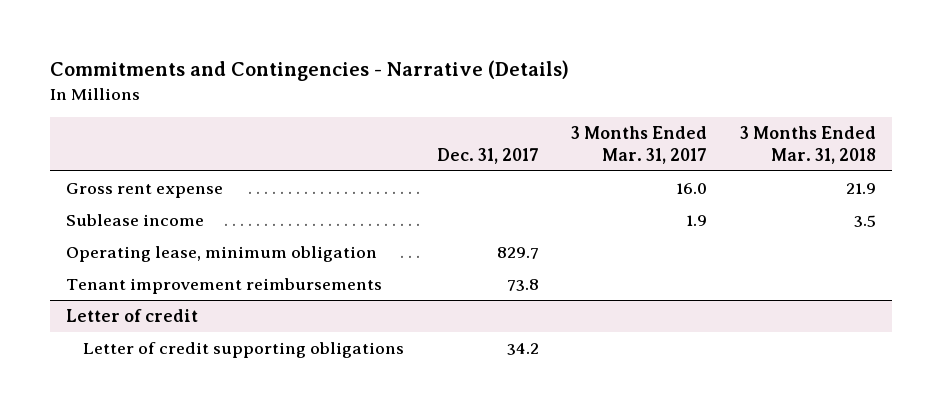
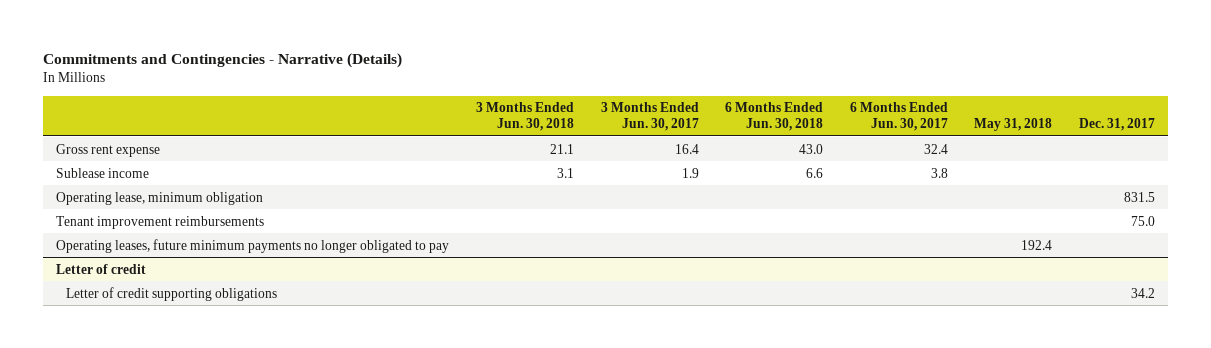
[571,126,708,164] 3 Months Ended Mar. 31, 2017 -> none
[739,126,876,164] 3 Months Ended Mar. 31, 2018 -> none
none -> [475,102,574,131] 3 Months Ended Jun. 30, 2018
none -> [600,102,699,131] 3 Months Ended Jun. 30, 2017
none -> [725,102,824,131] 6 Months Ended Jun. 30, 2018
none -> [849,102,948,131] 6 Months Ended Jun. 30, 2017
none -> [974,117,1053,131] May 31, 2018
[496,247,539,260] 829.7 -> [1124,191,1156,202] 831.5
[506,279,539,292] 73.8 -> [1131,215,1156,226] 75.0
none -> [56,238,450,253] Operating leases, future minimum payments no longer obligated to pay

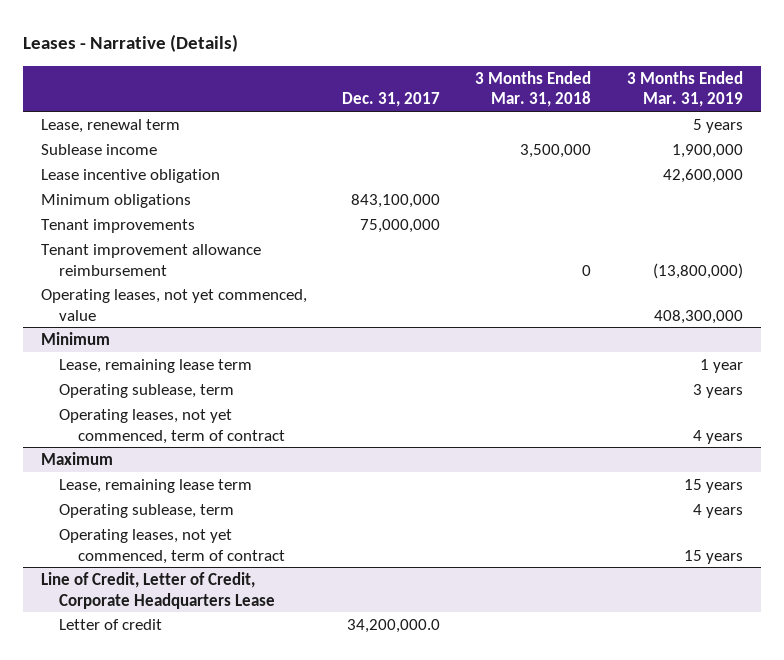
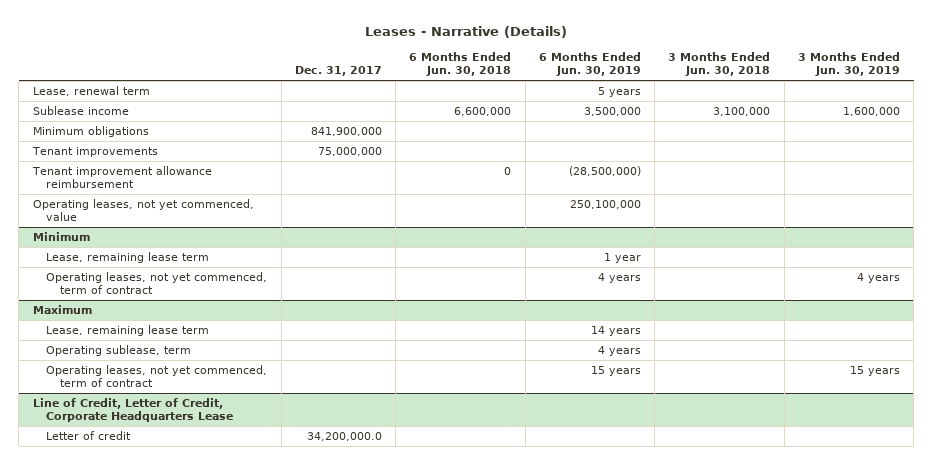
[475,70,592,108] 3 Months Ended Mar. 31, 2018 -> none
[626,70,743,108] 3 Months Ended Mar. 31, 2019 -> none
none -> [409,52,512,77] 6 Months Ended Jun. 30, 2018
none -> [538,52,641,77] 6 Months Ended Jun. 30, 2019
none -> [668,52,771,77] 3 Months Ended Jun. 30, 2018
none -> [797,52,900,77] 3 Months Ended Jun. 30, 2019
[40,168,220,183] Lease incentive obligation -> none
[351,193,441,208] 843,100,000 -> [310,126,382,136] 841,900,000
[59,383,235,398] Operating sublease, term -> none

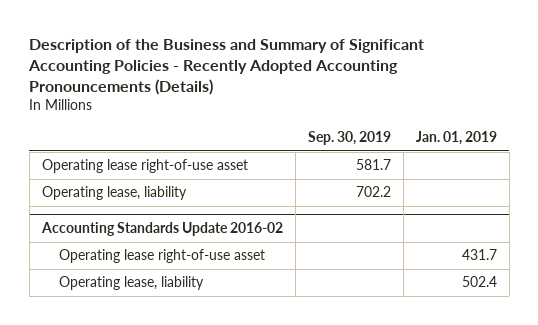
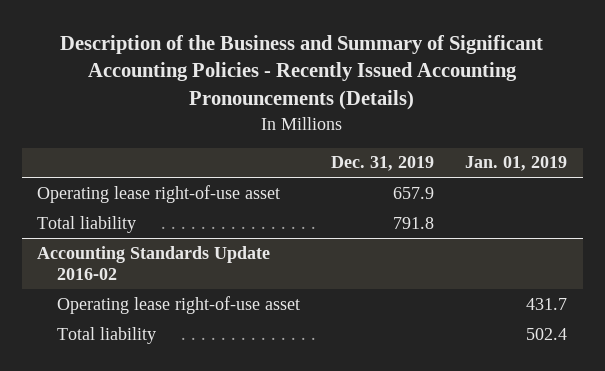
[28,39,425,96] Description of the Business and Summary of Significant Accounting Policies - Recently Adopted Accounting Pronouncements (Details) -> [60,34,544,111] Description of the Business and Summary of Significant Accounting Policies - Recently Issued Accounting Pronouncements (Details)
[307,131,391,146] Sep. 30, 2019 -> none
none -> [331,156,435,172] Dec. 31, 2019
[41,186,187,201] Operating lease, liability -> [37,215,137,233] Total liability
[59,276,205,291] Operating lease, liability -> [57,326,157,344] Total liability

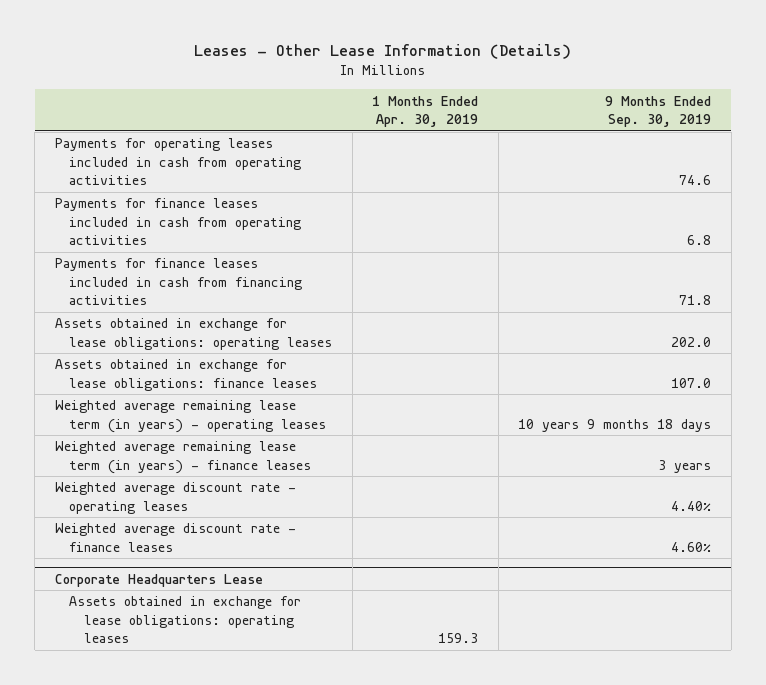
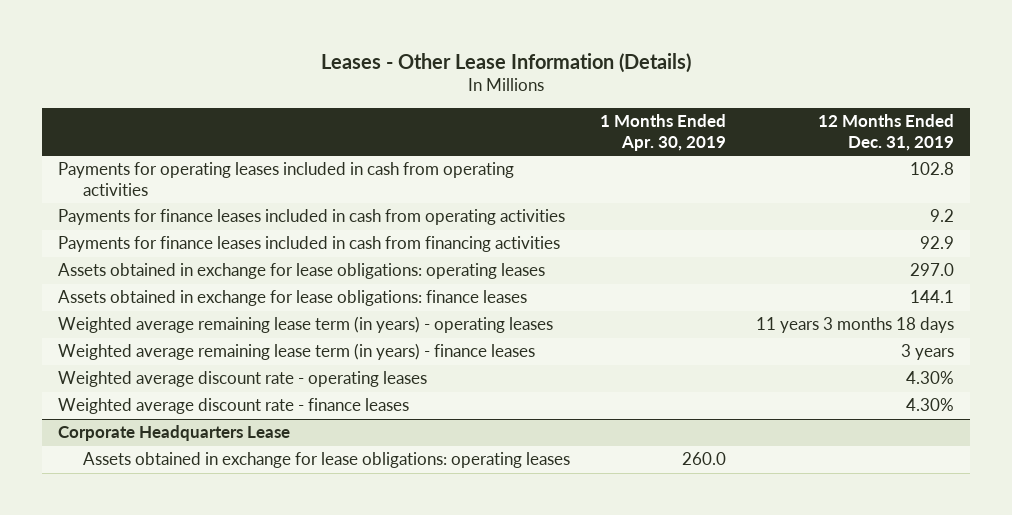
[605,95,712,127] 9 Months Ended Sep. 30, 2019 -> none
none -> [818,114,955,151] 12 Months Ended Dec. 31, 2019
[438,632,479,643] 159.3 -> [682,452,727,466] 260.0

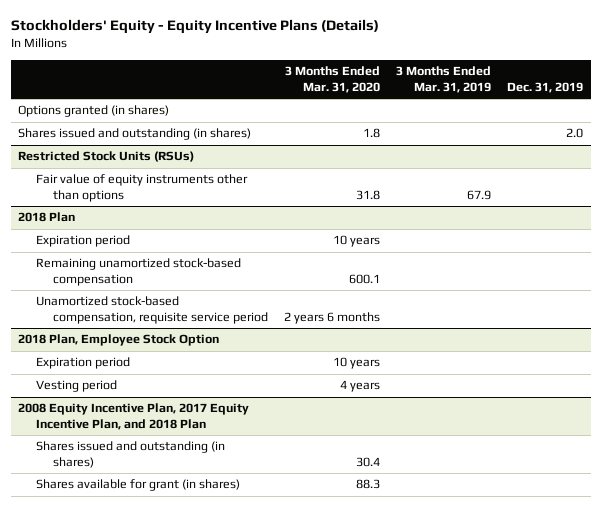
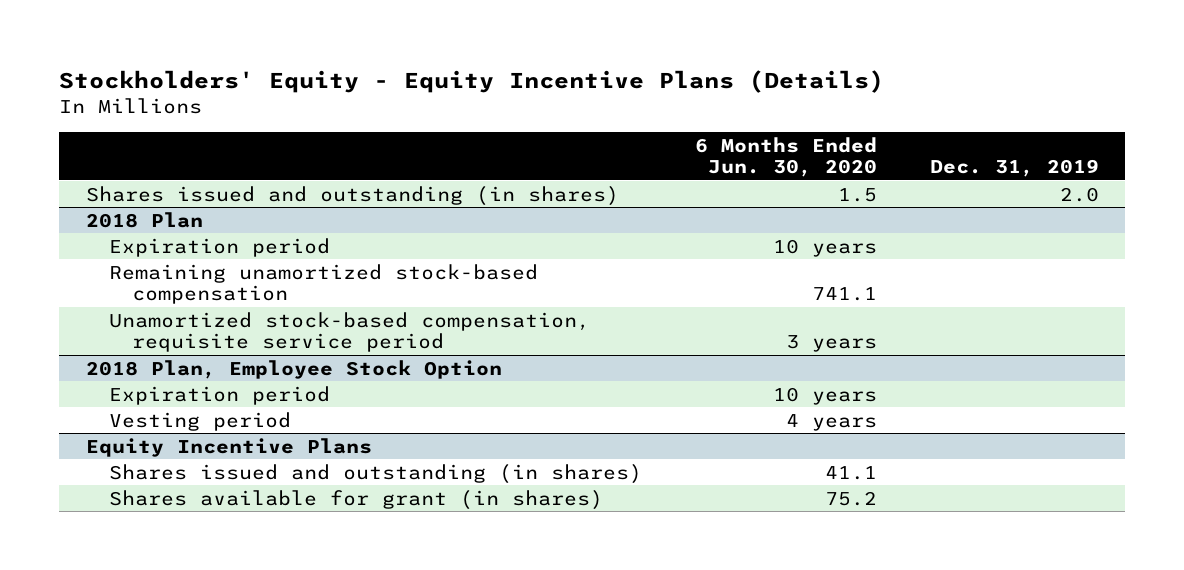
[285,66,381,93] 3 Months Ended Mar. 31, 2020 -> none
[395,66,491,93] 3 Months Ended Mar. 31, 2019 -> none
none -> [694,136,877,178] 6 Months Ended Jun. 30, 2020
[18,105,170,118] Options granted (in shares) -> none
[18,151,195,163] Restricted Stock Units (RSUs) -> none
[35,174,248,202] Fair value of equity instruments other than options -> none
[18,403,250,430] 2008 Equity Incentive Plan, 2017 Equity Incentive Plan, and 2018 Plan -> [85,437,372,457] Equity Incentive Plans

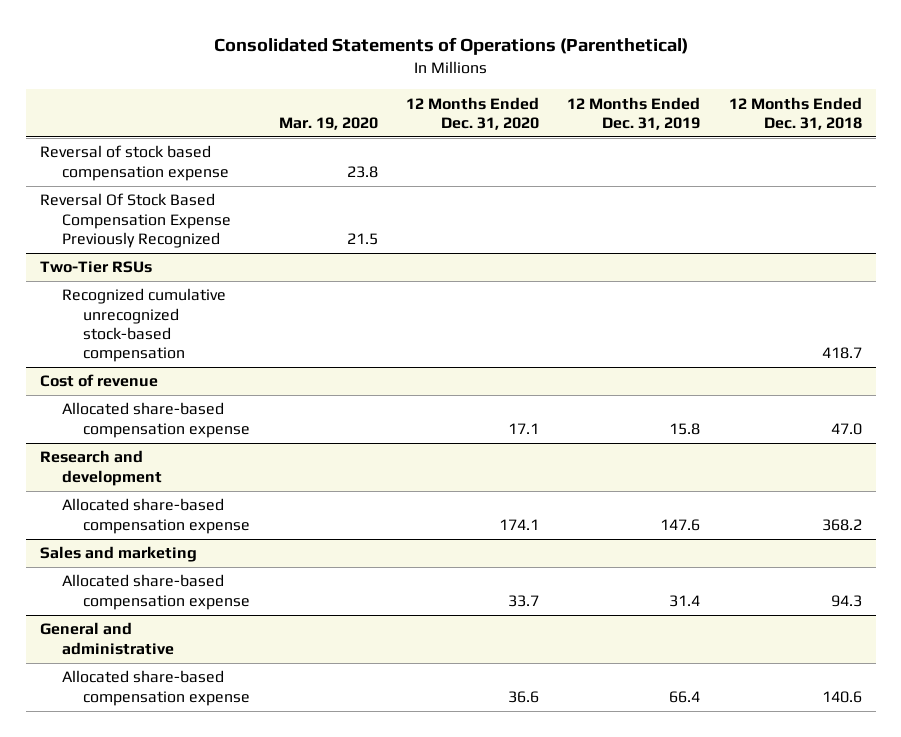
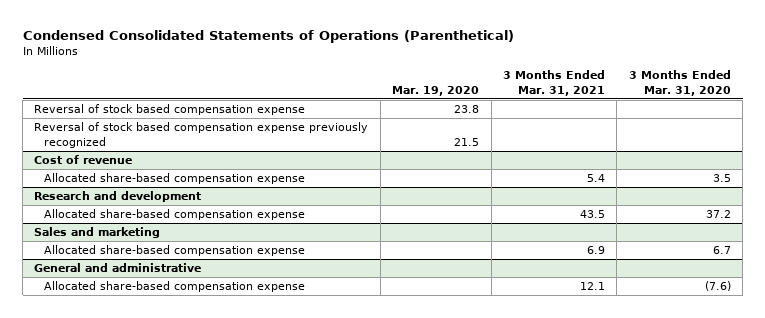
[213,36,688,55] Consolidated Statements of Operations (Parenthetical) -> [22,29,514,43] Condensed Consolidated Statements of Operations (Parenthetical)
[405,96,539,130] 12 Months Ended Dec. 31, 2020 -> none
[567,96,701,130] 12 Months Ended Dec. 31, 2019 -> none
[728,96,862,130] 12 Months Ended Dec. 31, 2018 -> none
none -> [503,70,606,96] 3 Months Ended Mar. 31, 2021
none -> [628,70,731,96] 3 Months Ended Mar. 31, 2020
[39,261,152,274] Two-Tier RSUs -> none
[61,288,226,363] Recognized cumulative unrecognized stock-based compensation -> none
[39,193,231,248] Reversal Of Stock Based Compensation Expense Previously Recognized -> [34,122,369,148] Reversal of stock based compensation expense previously recognized

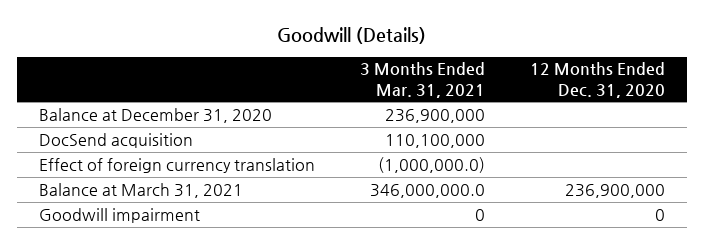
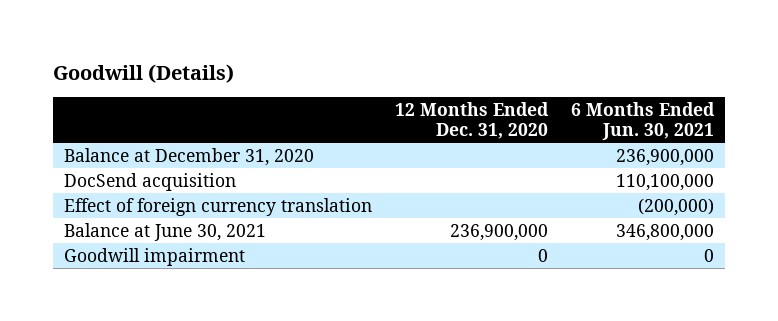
[359,62,485,98] 3 Months Ended Mar. 31, 2021 -> none
none -> [570,101,715,141] 6 Months Ended Jun. 30, 2021
[38,182,243,198] Balance at March 31, 2021 -> [64,222,267,241] Balance at June 30, 2021

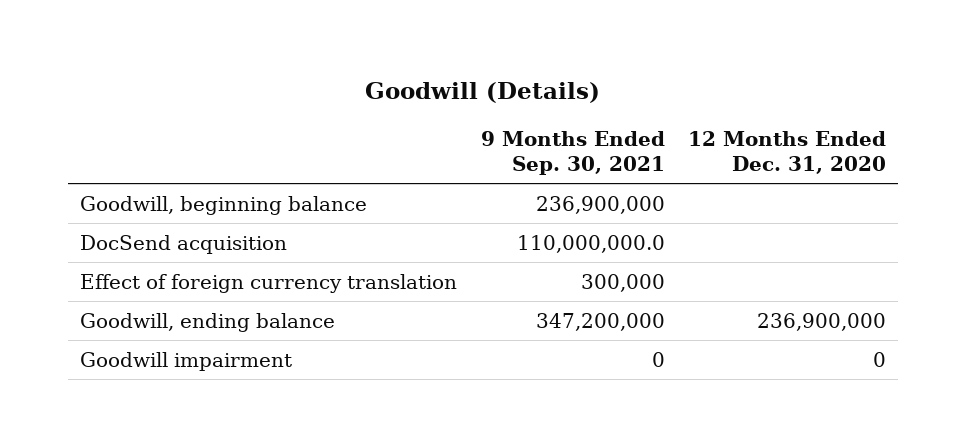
[570,101,715,141] 6 Months Ended Jun. 30, 2021 -> none
none -> [480,131,665,176] 9 Months Ended Sep. 30, 2021
[64,147,315,166] Balance at December 31, 2020 -> [80,195,368,215] Goodwill, beginning balance
[64,222,267,241] Balance at June 30, 2021 -> [80,312,336,332] Goodwill, ending balance

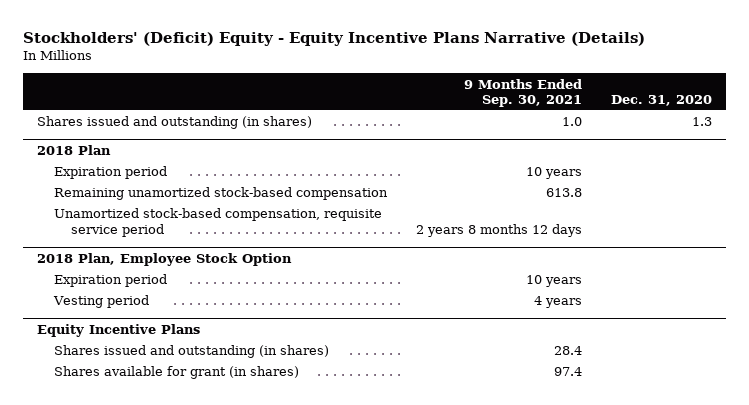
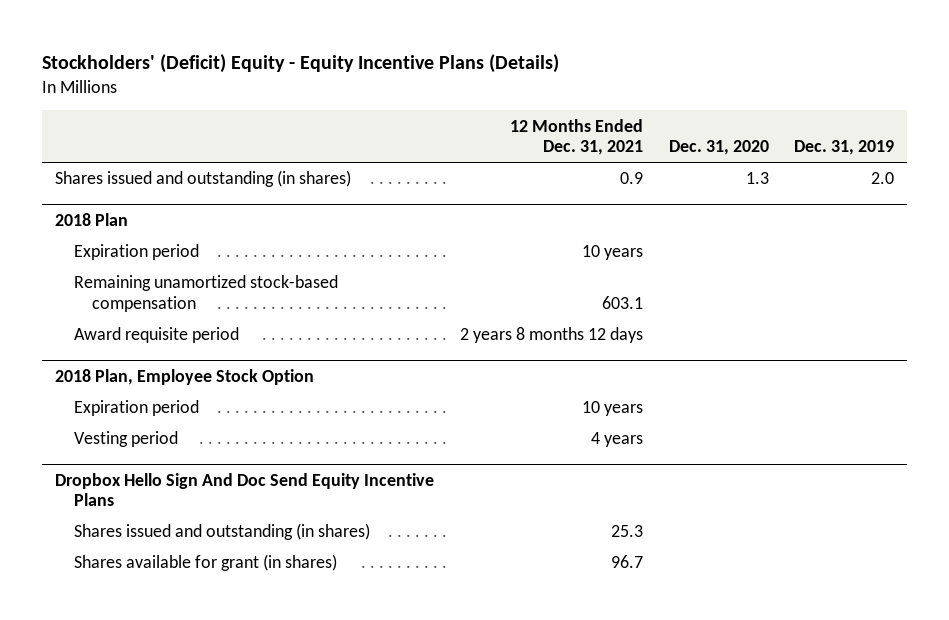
[22,31,645,46] Stockholders' (Deficit) Equity - Equity Incentive Plans Narrative (Details) -> [42,54,560,74] Stockholders' (Deficit) Equity - Equity Incentive Plans (Details)
[463,78,582,107] 9 Months Ended Sep. 30, 2021 -> none
none -> [509,118,643,156] 12 Months Ended Dec. 31, 2021
none -> [794,140,895,156] Dec. 31, 2019
[53,208,382,237] Unamortized stock-based compensation, requisite service period -> [73,327,239,344] Award requisite period
[37,324,201,338] Equity Incentive Plans -> [55,472,435,507] Dropbox Hello Sign And Doc Send Equity Incentive Plans

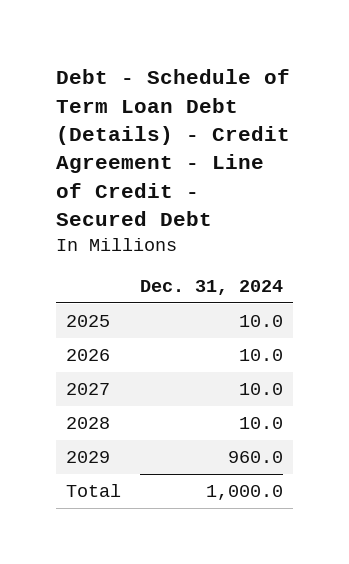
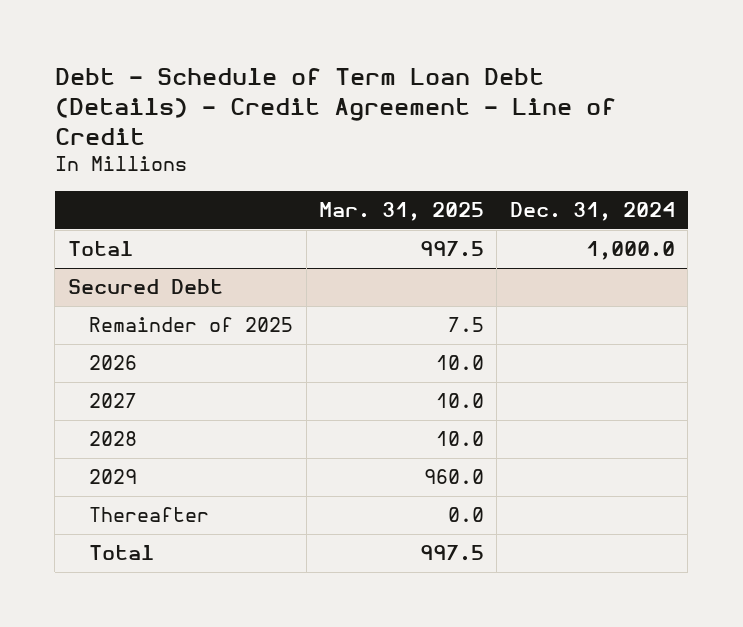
[56,69,291,227] Debt - Schedule of Term Loan Debt (Details) - Credit Agreement - Line of Credit - Secured Debt -> [54,68,616,146] Debt - Schedule of Term Loan Debt (Details) - Credit Agreement - Line of Credit
none -> [319,202,485,222] Mar. 31, 2025
[65,314,110,327] 2025 -> none
[65,348,110,361] 2026 -> none
[65,382,110,395] 2027 -> none
[65,416,110,429] 2028 -> none
[65,450,110,463] 2029 -> none
none -> [67,279,223,295] Secured Debt
none -> [89,317,294,333] Remainder of 2025
none -> [89,355,138,371] 2026
none -> [89,393,138,409] 2027
none -> [89,431,138,447] 2028
none -> [89,469,138,485] 2029
none -> [89,507,210,523] Thereafter
none -> [89,545,155,561] Total

